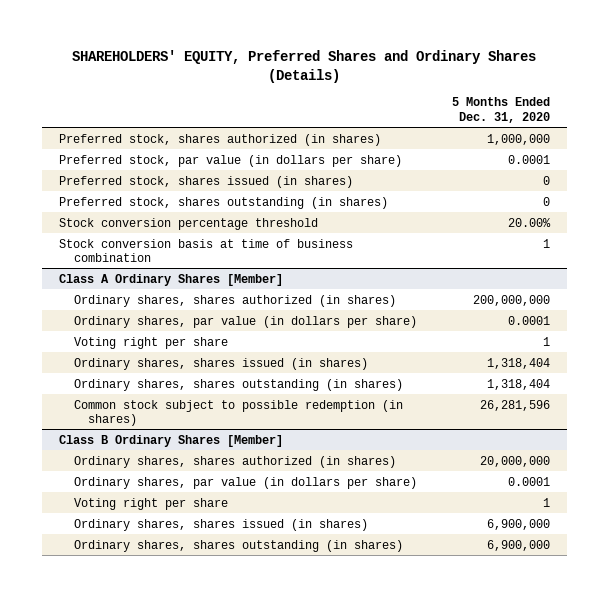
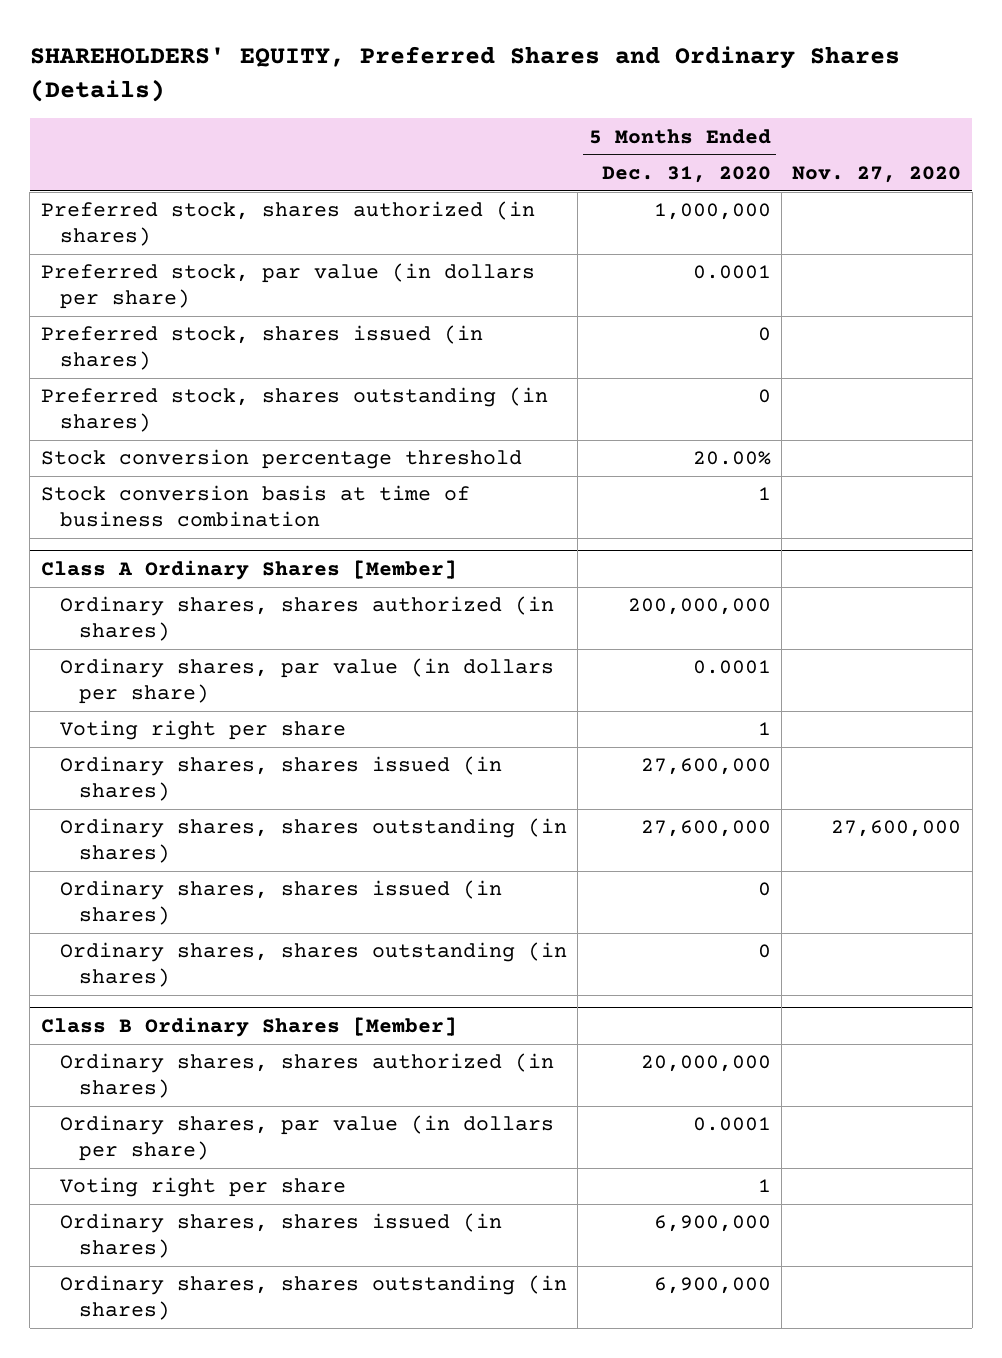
none -> [792,166,962,184] Nov. 27, 2020
[73,399,403,426] Common stock subject to possible redemption (in shares) -> none
[486,357,550,369] 1,318,404 -> [640,758,771,776] 27,600,000
[486,378,550,390] 1,318,404 -> [640,820,771,838] 27,600,000
none -> [59,880,502,926] Ordinary shares, shares issued (in shares)
none -> [59,942,567,988] Ordinary shares, shares outstanding (in shares)

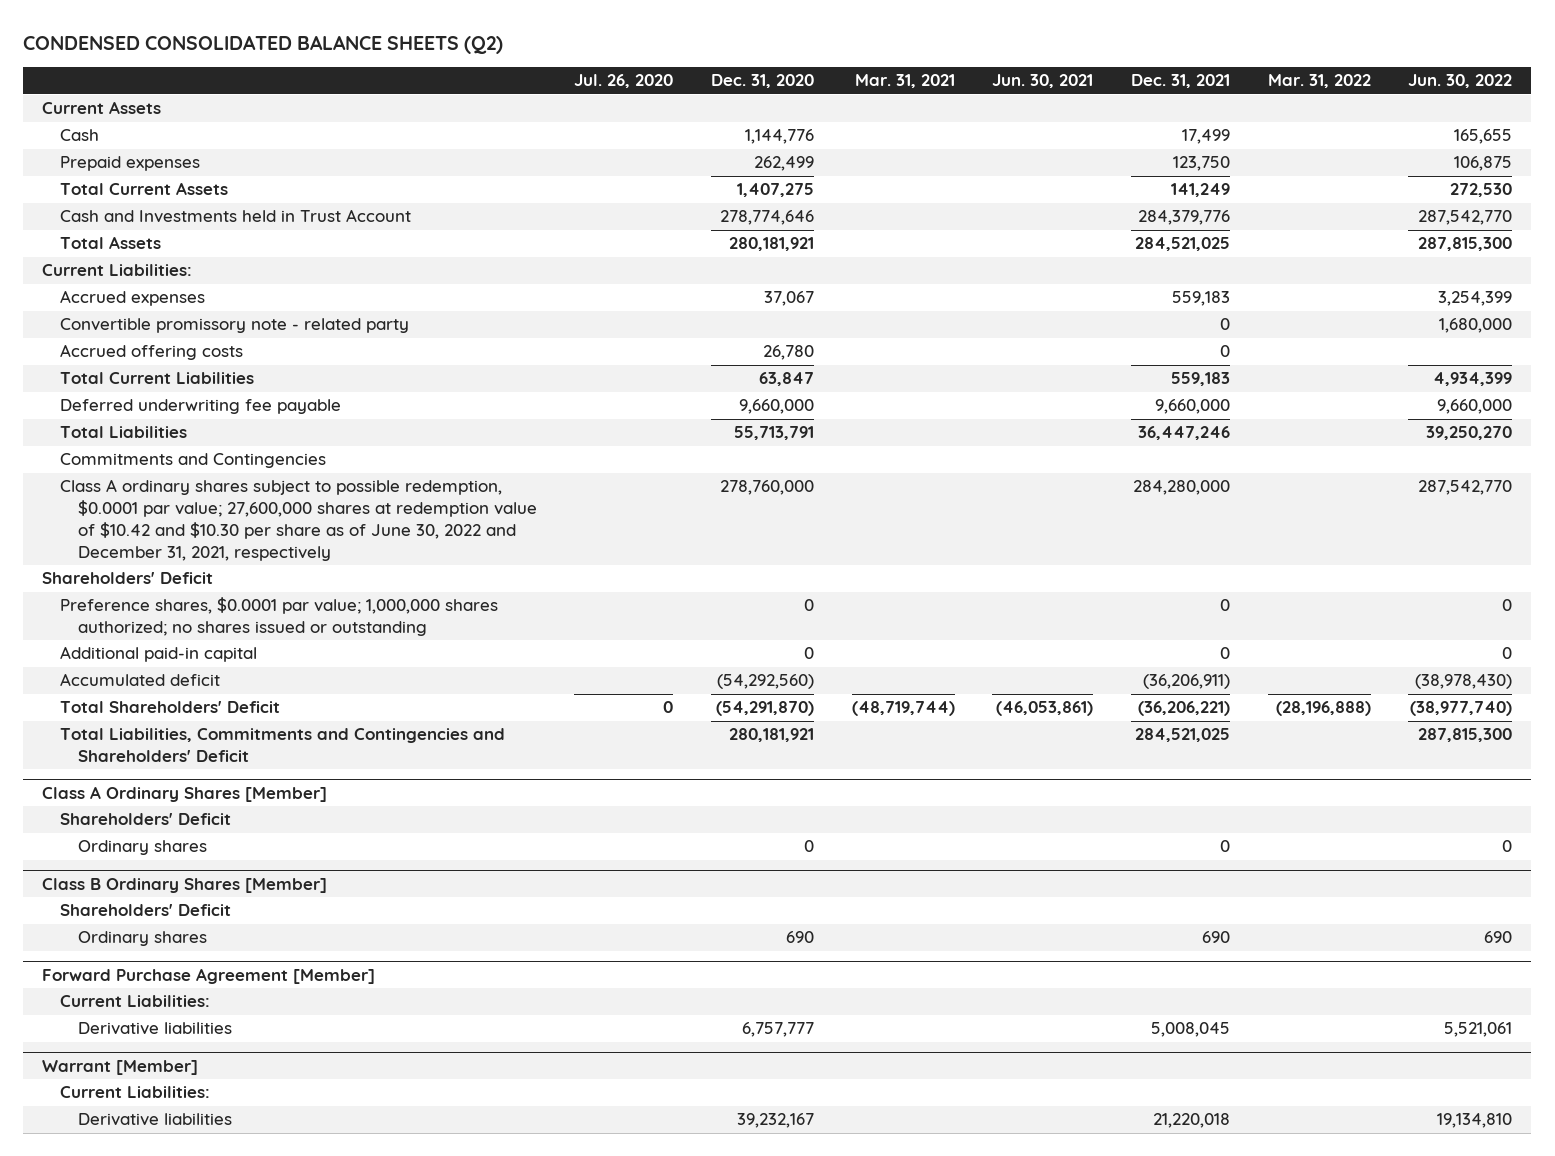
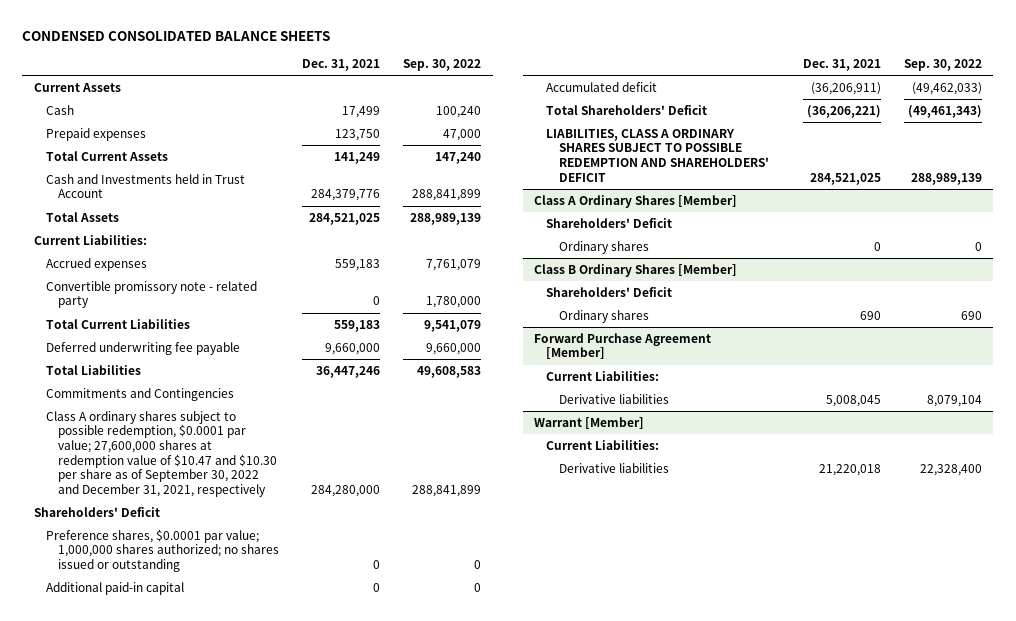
[23,34,504,54] CONDENSED CONSOLIDATED BALANCE SHEETS (Q2) -> [22,30,331,41] CONDENSED CONSOLIDATED BALANCE SHEETS
[574,74,674,89] Jul. 26, 2020 -> none
[710,74,814,89] Dec. 31, 2020 -> none
[854,74,955,89] Mar. 31, 2021 -> none
[992,74,1094,89] Jun. 30, 2021 -> none
[1267,74,1371,89] Mar. 31, 2022 -> none
[1408,74,1513,89] Jun. 30, 2022 -> none
none -> [403,59,482,72] Sep. 30, 2022
[59,344,243,361] Accrued offering costs -> none
[59,479,537,561] Class A ordinary shares subject to possible redemption, $0.0001 par value; 27,600,000 shares at redemption value of $10.42 and $10.30 per share as of June 30, 2022 and December 31, 2021, respectively -> [46,410,278,498] Class A ordinary shares subject to possible redemption, $0.0001 par value; 27,600,000 shares at redemption value of $10.47 and $10.30 per share as of September 30, 2022 and December 31, 2021, respectively
[59,728,505,763] Total Liabilities, Commitments and Contingencies and Shareholders' Deficit -> [546,128,769,182] LIABILITIES, CLASS A ORDINARY SHARES SUBJECT TO POSSIBLE REDEMPTION AND SHAREHOLDERS' DEFICIT

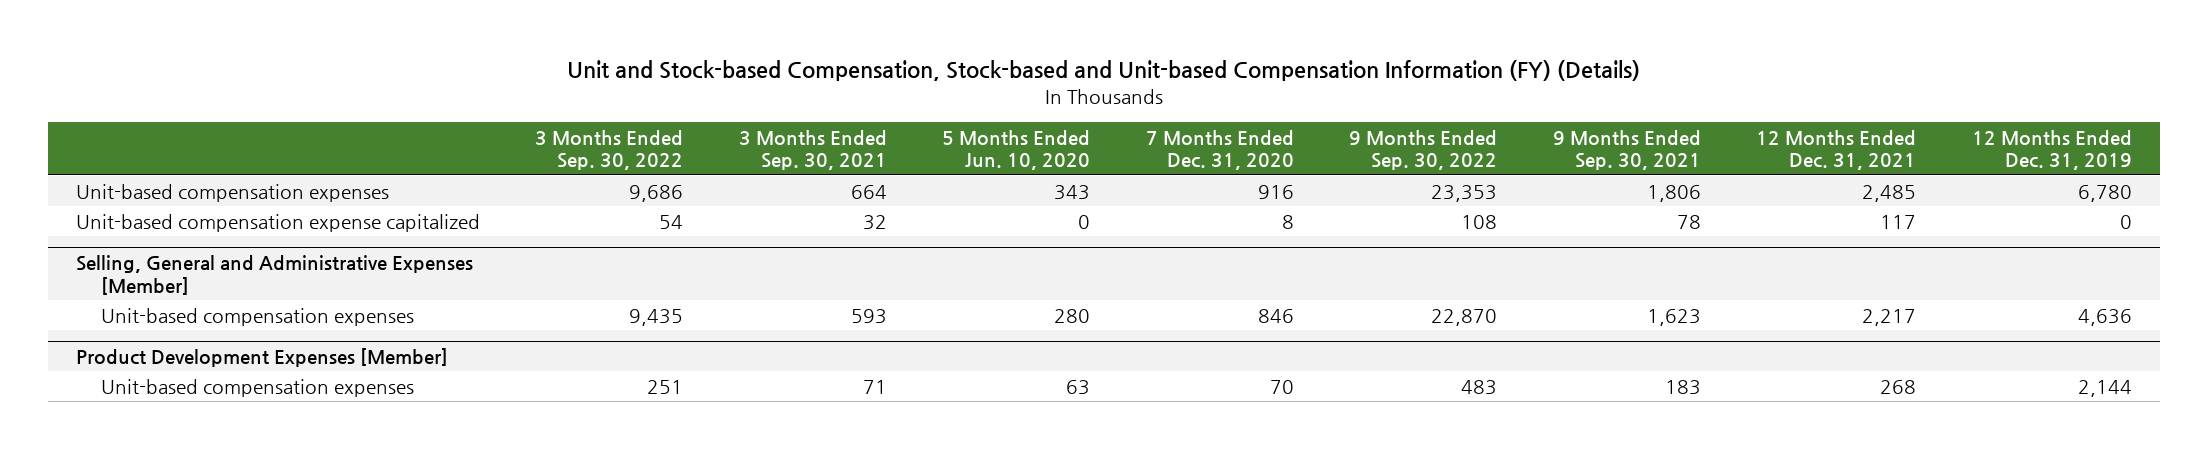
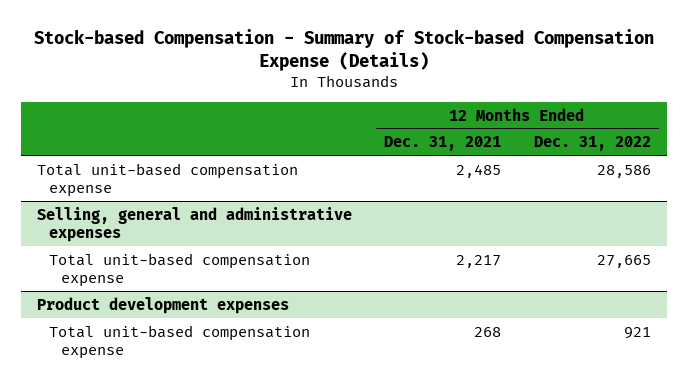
[566,60,1640,82] Unit and Stock-based Compensation, Stock-based and Unit-based Compensation Information (FY) (Details) -> [33,29,654,72] Stock-based Compensation - Summary of Stock-based Compensation Expense (Details)
[535,129,684,171] 3 Months Ended Sep. 30, 2022 -> none
[738,129,887,171] 3 Months Ended Sep. 30, 2021 -> none
[942,129,1091,171] 5 Months Ended Jun. 10, 2020 -> none
[1145,129,1294,171] 7 Months Ended Dec. 31, 2020 -> none
[1349,129,1498,171] 9 Months Ended Sep. 30, 2022 -> none
[1552,129,1701,171] 9 Months Ended Sep. 30, 2021 -> none
[1971,129,2132,171] 12 Months Ended Dec. 31, 2019 -> none
none -> [533,136,651,152] Dec. 31, 2022
[75,213,480,232] Unit-based compensation expense capitalized -> none
[75,183,389,202] Unit-based compensation expenses -> [37,162,299,198] Total unit-based compensation expense
[75,254,473,295] Selling, General and Administrative Expenses [Member] -> [37,206,353,243] Selling, general and administrative expenses
[100,307,414,326] Unit-based compensation expenses -> [49,252,311,288] Total unit-based compensation expense
[75,347,448,367] Product Development Expenses [Member] -> [37,296,290,314] Product development expenses
[100,378,414,397] Unit-based compensation expenses -> [49,324,311,360] Total unit-based compensation expense

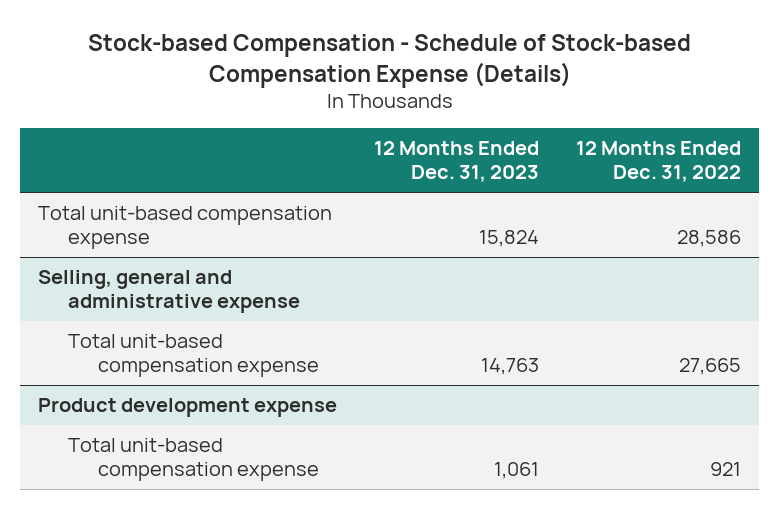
[33,29,654,72] Stock-based Compensation - Summary of Stock-based Compensation Expense (Details) -> [87,33,691,88] Stock-based Compensation - Schedule of Stock-based Compensation Expense (Details)
[384,136,502,152] Dec. 31, 2021 -> none
none -> [374,141,540,183] 12 Months Ended Dec. 31, 2023
[37,206,353,243] Selling, general and administrative expenses -> [38,270,301,314] Selling, general and administrative expense
[37,296,290,314] Product development expenses -> [38,398,338,418] Product development expense

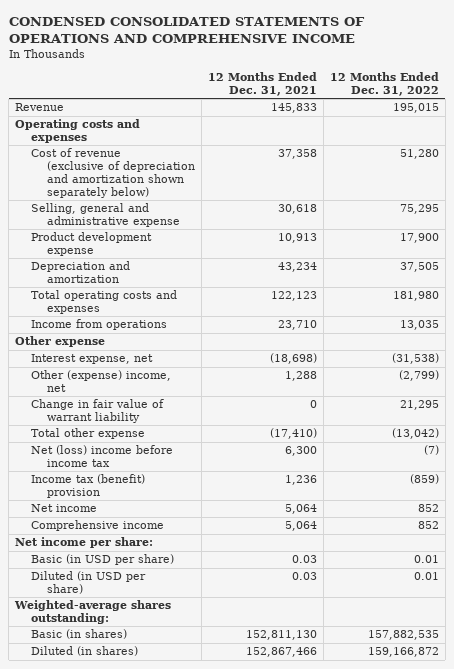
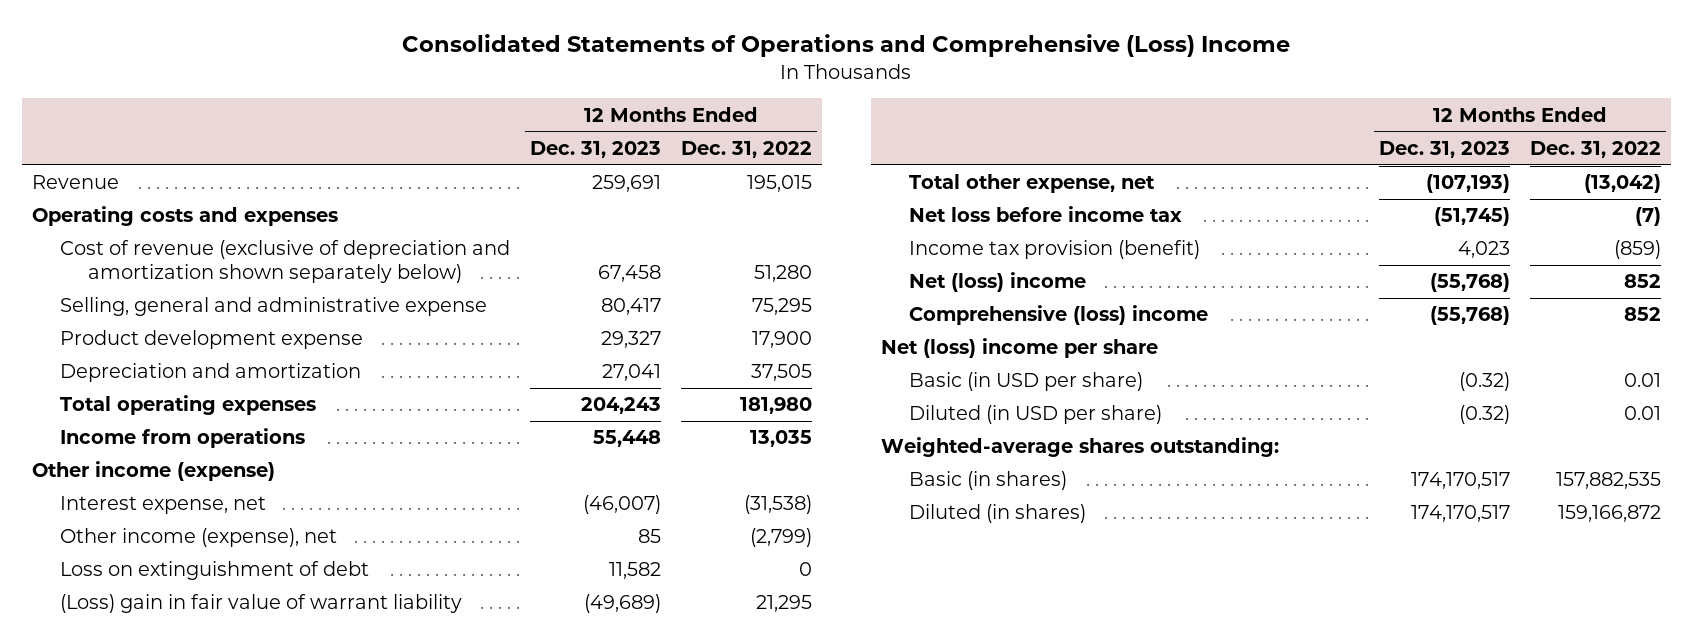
[8,16,365,43] CONDENSED CONSOLIDATED STATEMENTS OF OPERATIONS AND COMPREHENSIVE INCOME -> [402,34,1291,58] Consolidated Statements of Operations and Comprehensive (Loss) Income
[208,72,318,96] 12 Months Ended Dec. 31, 2021 -> none
none -> [529,140,661,158] Dec. 31, 2023
[31,290,178,315] Total operating costs and expenses -> [59,395,316,416] Total operating expenses
[15,336,106,348] Other expense -> [32,461,276,482] Other income (expense)
[31,370,172,393] Other (expense) income, net -> [59,528,337,548] Other income (expense), net
none -> [59,561,369,581] Loss on extinguishment of debt
[31,399,165,424] Change in fair value of warrant liability -> [59,594,462,614] (Loss) gain in fair value of warrant liability
[31,428,146,440] Total other expense -> [908,174,1155,194] Total other expense, net
[31,445,174,468] Net (loss) income before income tax -> [908,206,1182,223] Net loss before income tax
[31,474,146,499] Income tax (benefit) provision -> [908,240,1200,260] Income tax provision (benefit)
[31,504,98,513] Net income -> [908,272,1086,293] Net (loss) income
[31,520,165,532] Comprehensive income -> [908,305,1208,326] Comprehensive (loss) income
[15,537,154,549] Net income per share: -> [880,338,1158,359] Net (loss) income per share

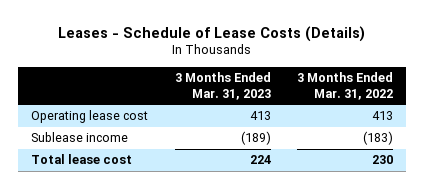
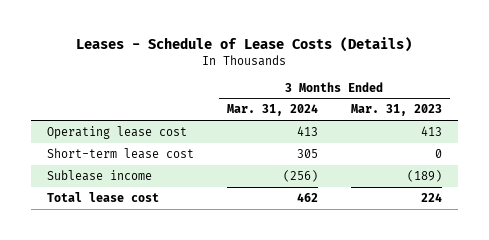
[297,72,394,100] 3 Months Ended Mar. 31, 2022 -> none
none -> [226,104,318,117] Mar. 31, 2024
none -> [47,147,195,159] Short-term lease cost

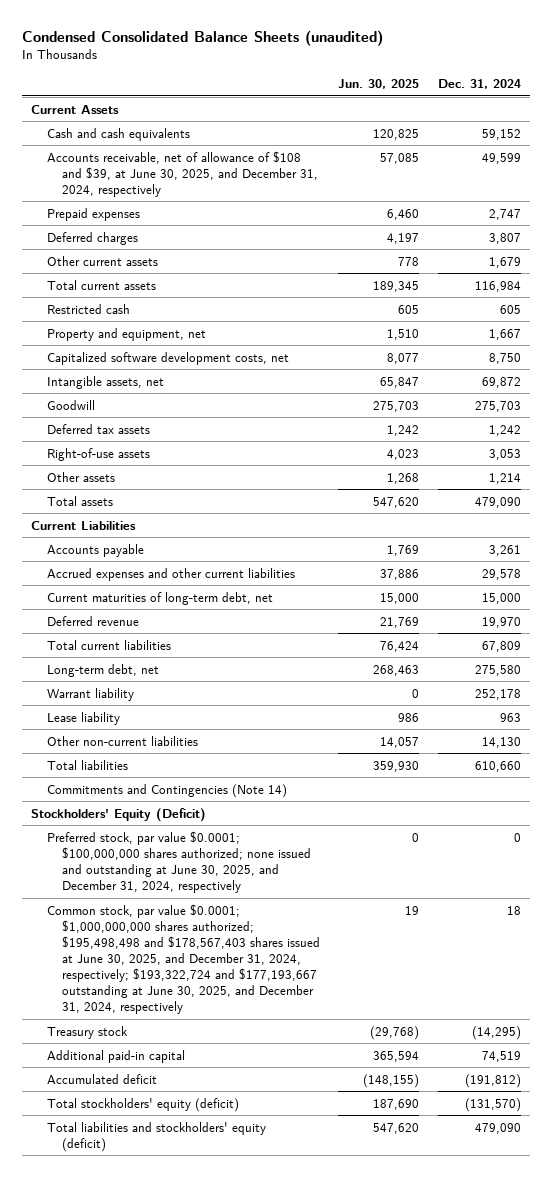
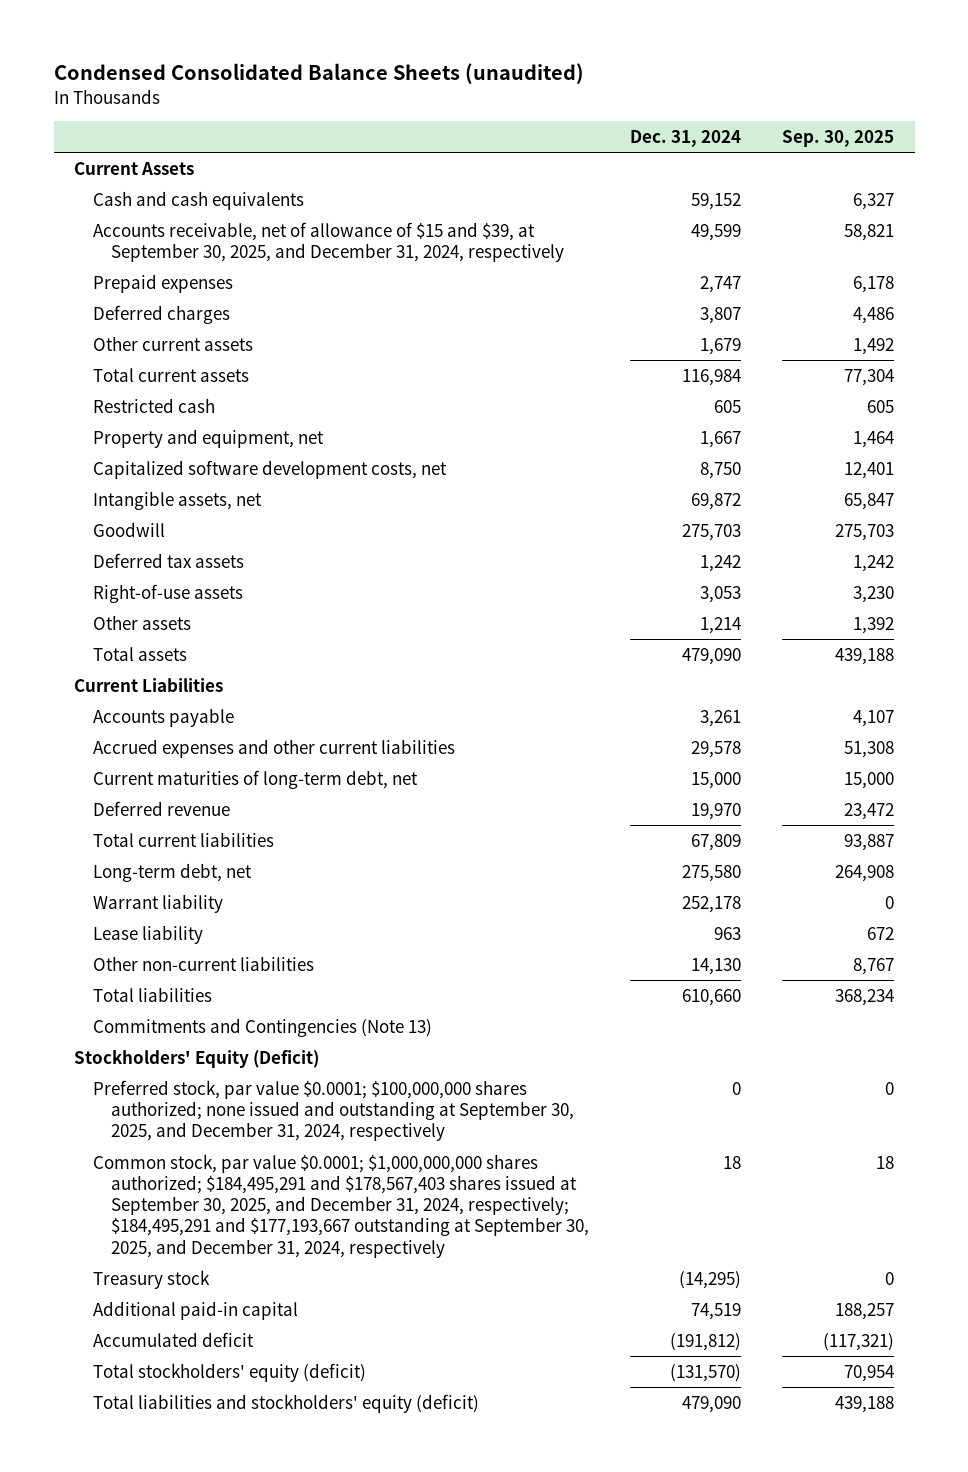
[338,79,420,90] Jun. 30, 2025 -> none
none -> [782,129,895,147] Sep. 30, 2025
[46,150,319,197] Accounts receivable, net of allowance of $108 and $39, at June 30, 2025, and December 31, 2024, respectively -> [92,221,565,263] Accounts receivable, net of allowance of $15 and $39, at September 30, 2025, and December 31, 2024, respectively
[46,783,287,798] Commitments and Contingencies (Note 14) -> [92,1017,432,1037] Commitments and Contingencies (Note 13)
[46,830,312,893] Preferred stock, par value $0.0001; $100,000,000 shares authorized; none issued and outstanding at June 30, 2025, and December 31, 2024, respectively -> [92,1079,575,1142] Preferred stock, par value $0.0001; $100,000,000 shares authorized; none issued and outstanding at September 30, 2025, and December 31, 2024, respectively
[46,903,321,1015] Common stock, par value $0.0001; $1,000,000,000 shares authorized; $195,498,498 and $178,567,403 shares issued at June 30, 2025, and December 31, 2024, respectively; $193,322,724 and $177,193,667 outstanding at June 30, 2025, and December 31, 2024, respectively -> [92,1153,590,1258] Common stock, par value $0.0001; $1,000,000,000 shares authorized; $184,495,291 and $178,567,403 shares issued at September 30, 2025, and December 31, 2024, respectively; $184,495,291 and $177,193,667 outstanding at September 30, 2025, and December 31, 2024, respectively

